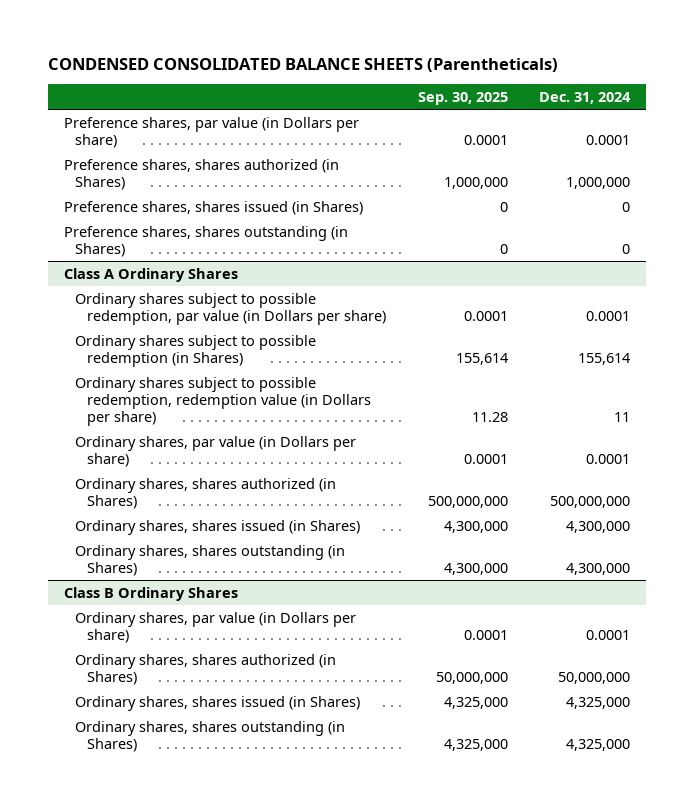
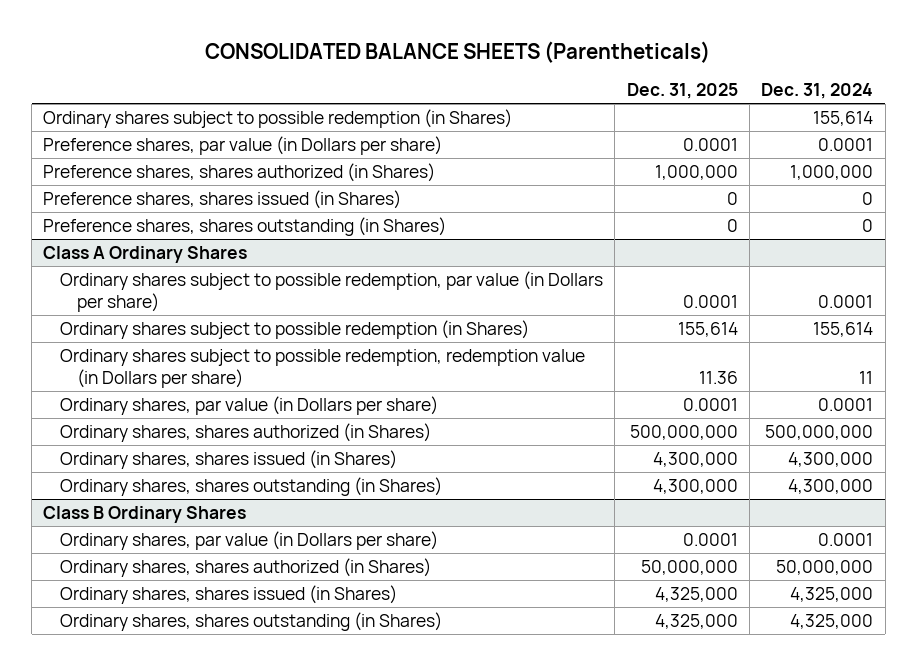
[47,58,558,73] CONDENSED CONSOLIDATED BALANCE SHEETS (Parentheticals) -> [205,40,711,63] CONSOLIDATED BALANCE SHEETS (Parentheticals)
[417,91,508,105] Sep. 30, 2025 -> none
none -> [626,83,738,100] Dec. 31, 2025
none -> [43,108,513,128] Ordinary shares subject to possible redemption (in Shares)

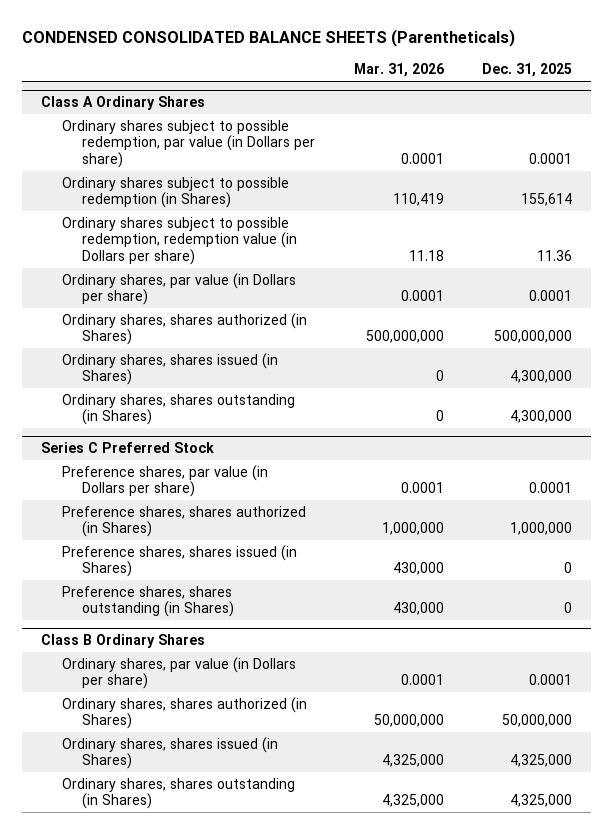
[205,40,711,63] CONSOLIDATED BALANCE SHEETS (Parentheticals) -> [21,29,515,48] CONDENSED CONSOLIDATED BALANCE SHEETS (Parentheticals)
[761,83,874,100] Dec. 31, 2024 -> none
none -> [353,63,444,78] Mar. 31, 2026
[43,108,513,128] Ordinary shares subject to possible redemption (in Shares) -> none
[43,135,443,155] Preference shares, par value (in Dollars per share) -> none
[43,162,436,182] Preference shares, shares authorized (in Shares) -> none
[43,189,402,209] Preference shares, shares issued (in Shares) -> none
[43,216,447,236] Preference shares, shares outstanding (in Shares) -> none
none -> [41,442,215,454] Series C Preferred Stock
none -> [61,464,268,498] Preference shares, par value (in Dollars per share)
none -> [61,505,306,538] Preference shares, shares authorized (in Shares)
none -> [61,544,297,578] Preference shares, shares issued (in Shares)
none -> [61,585,235,618] Preference shares, shares outstanding (in Shares)

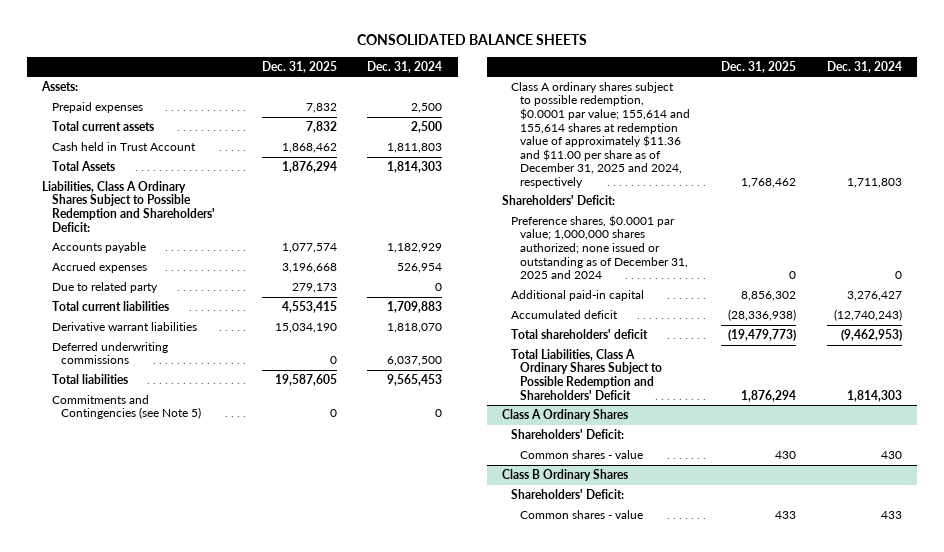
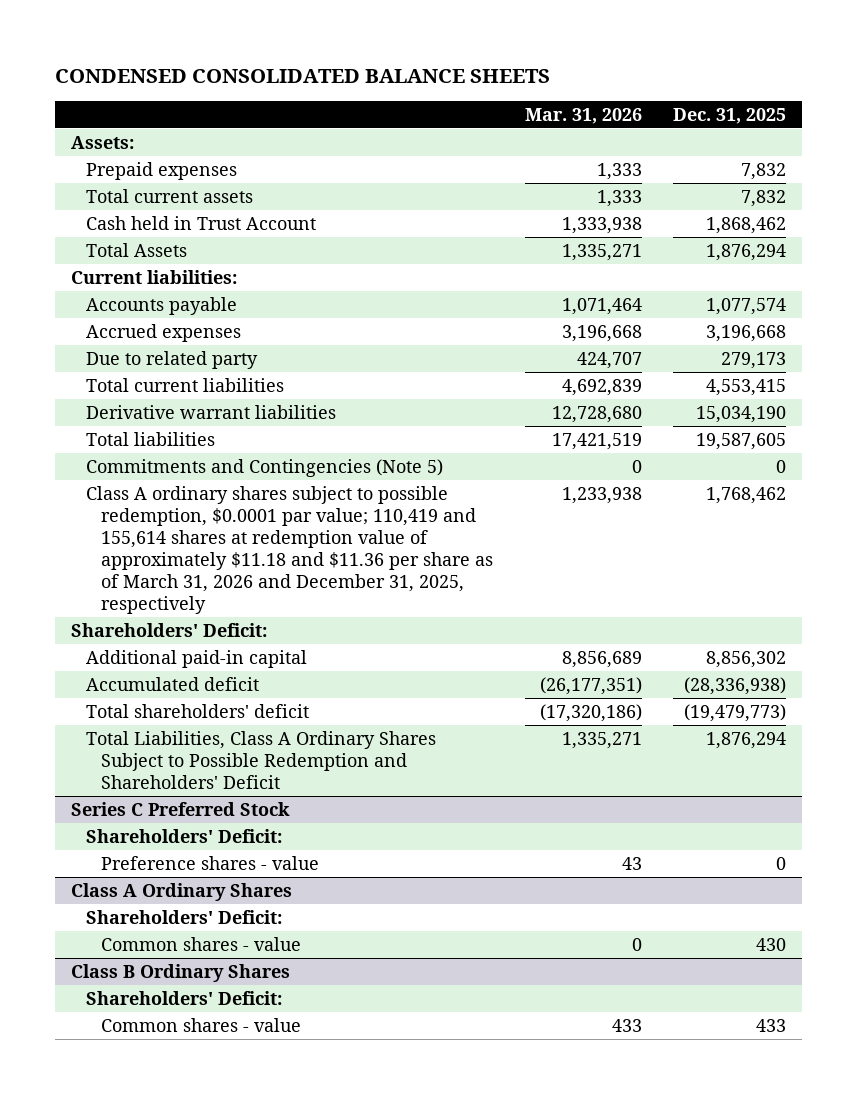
[357,33,588,45] CONSOLIDATED BALANCE SHEETS -> [55,68,551,83] CONDENSED CONSOLIDATED BALANCE SHEETS
[367,60,443,73] Dec. 31, 2024 -> none
none -> [524,107,642,124] Mar. 31, 2026
[42,180,215,232] Liabilities, Class A Ordinary Shares Subject to Possible Redemption and Shareholders' Deficit: -> none
none -> [70,269,237,284] Current liabilities:
[51,341,168,365] Deferred underwriting commissions -> none
[51,394,201,420] Commitments and Contingencies (see Note 5) -> [86,458,444,477] Commitments and Contingencies (Note 5)
[511,81,691,188] Class A ordinary shares subject to possible redemption, $0.0001 par value; 155,614 and 155,614 shares at redemption value of approximately $11.36 and $11.00 per share as of December 31, 2025 and 2024, respectively -> [86,485,494,615] Class A ordinary shares subject to possible redemption, $0.0001 par value; 110,419 and 155,614 shares at redemption value of approximately $11.18 and $11.36 per share as of March 31, 2026 and December 31, 2025, respectively
[511,214,689,280] Preference shares, $0.0001 par value; 1,000,000 shares authorized; none issued or outstanding as of December 31, 2025 and 2024 -> none
none -> [70,801,290,816] Series C Preferred Stock
none -> [86,828,283,843] Shareholders' Deficit:
none -> [101,855,320,870] Preference shares - value

